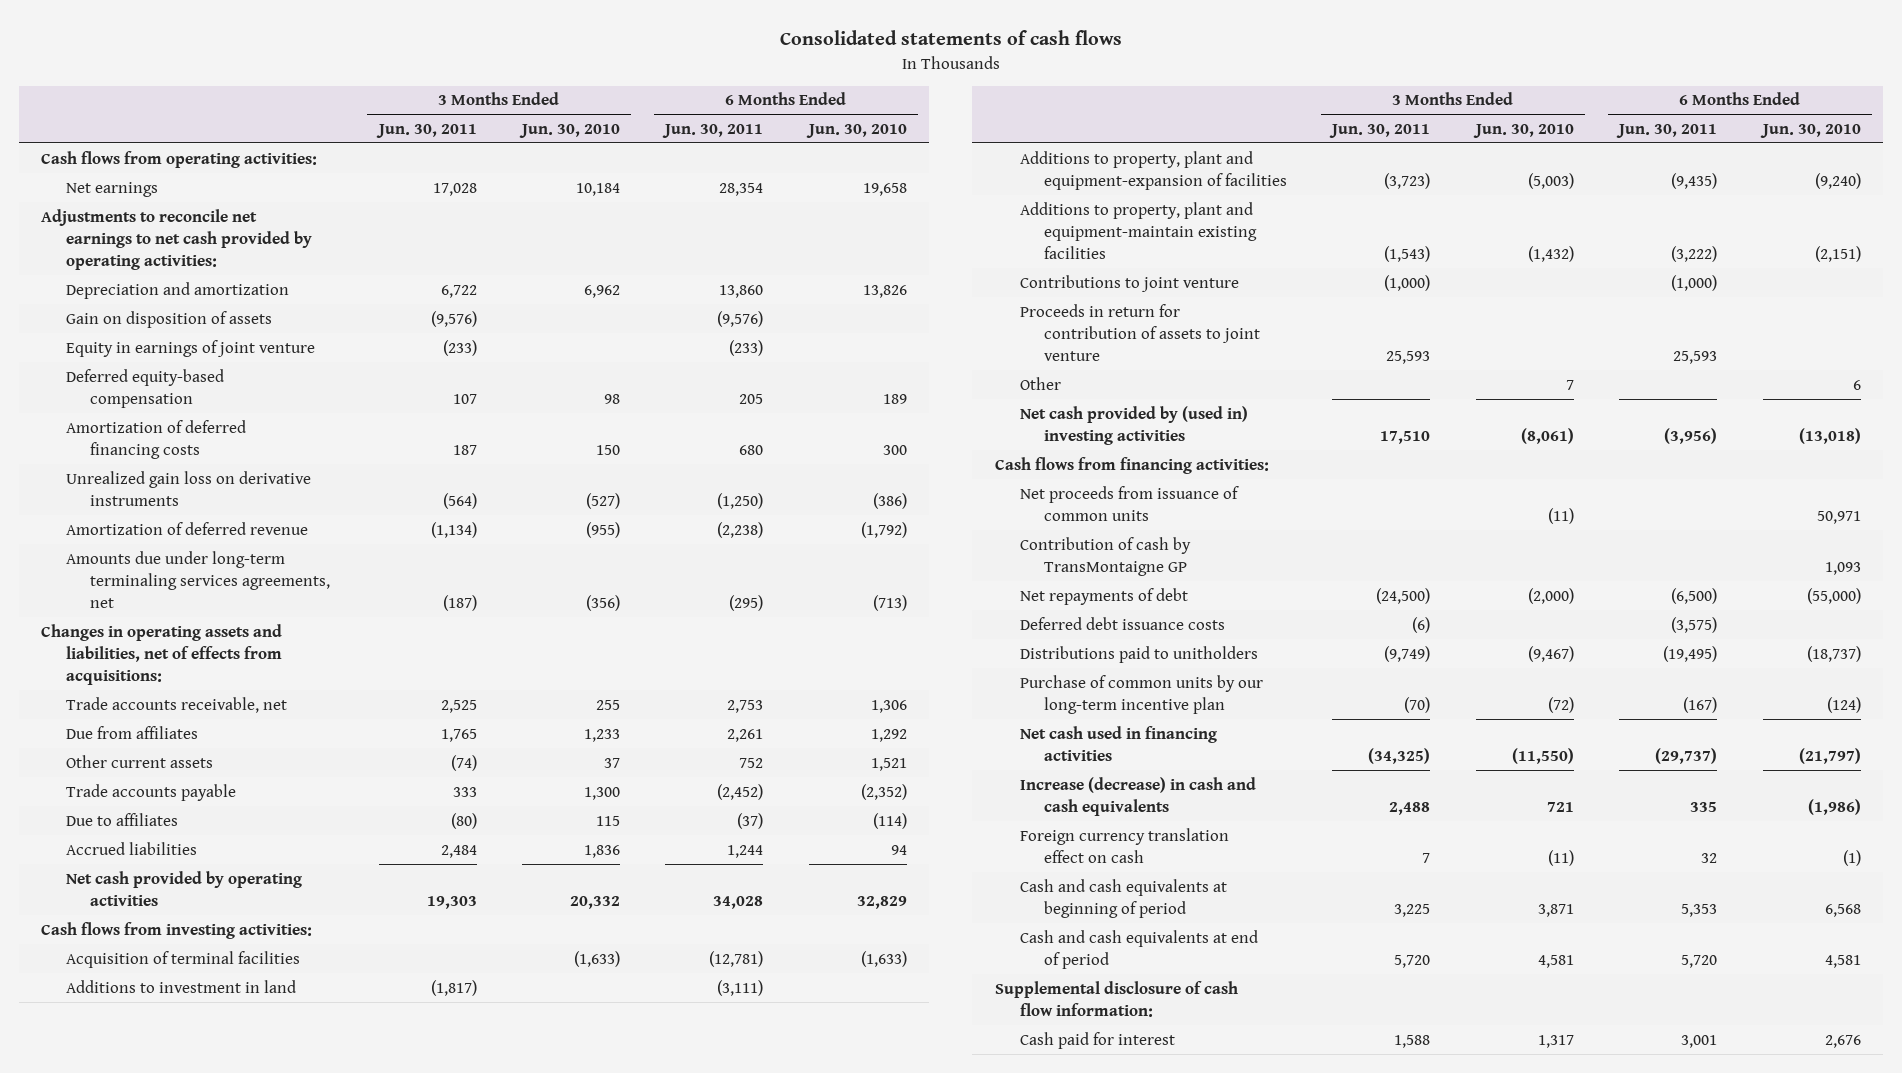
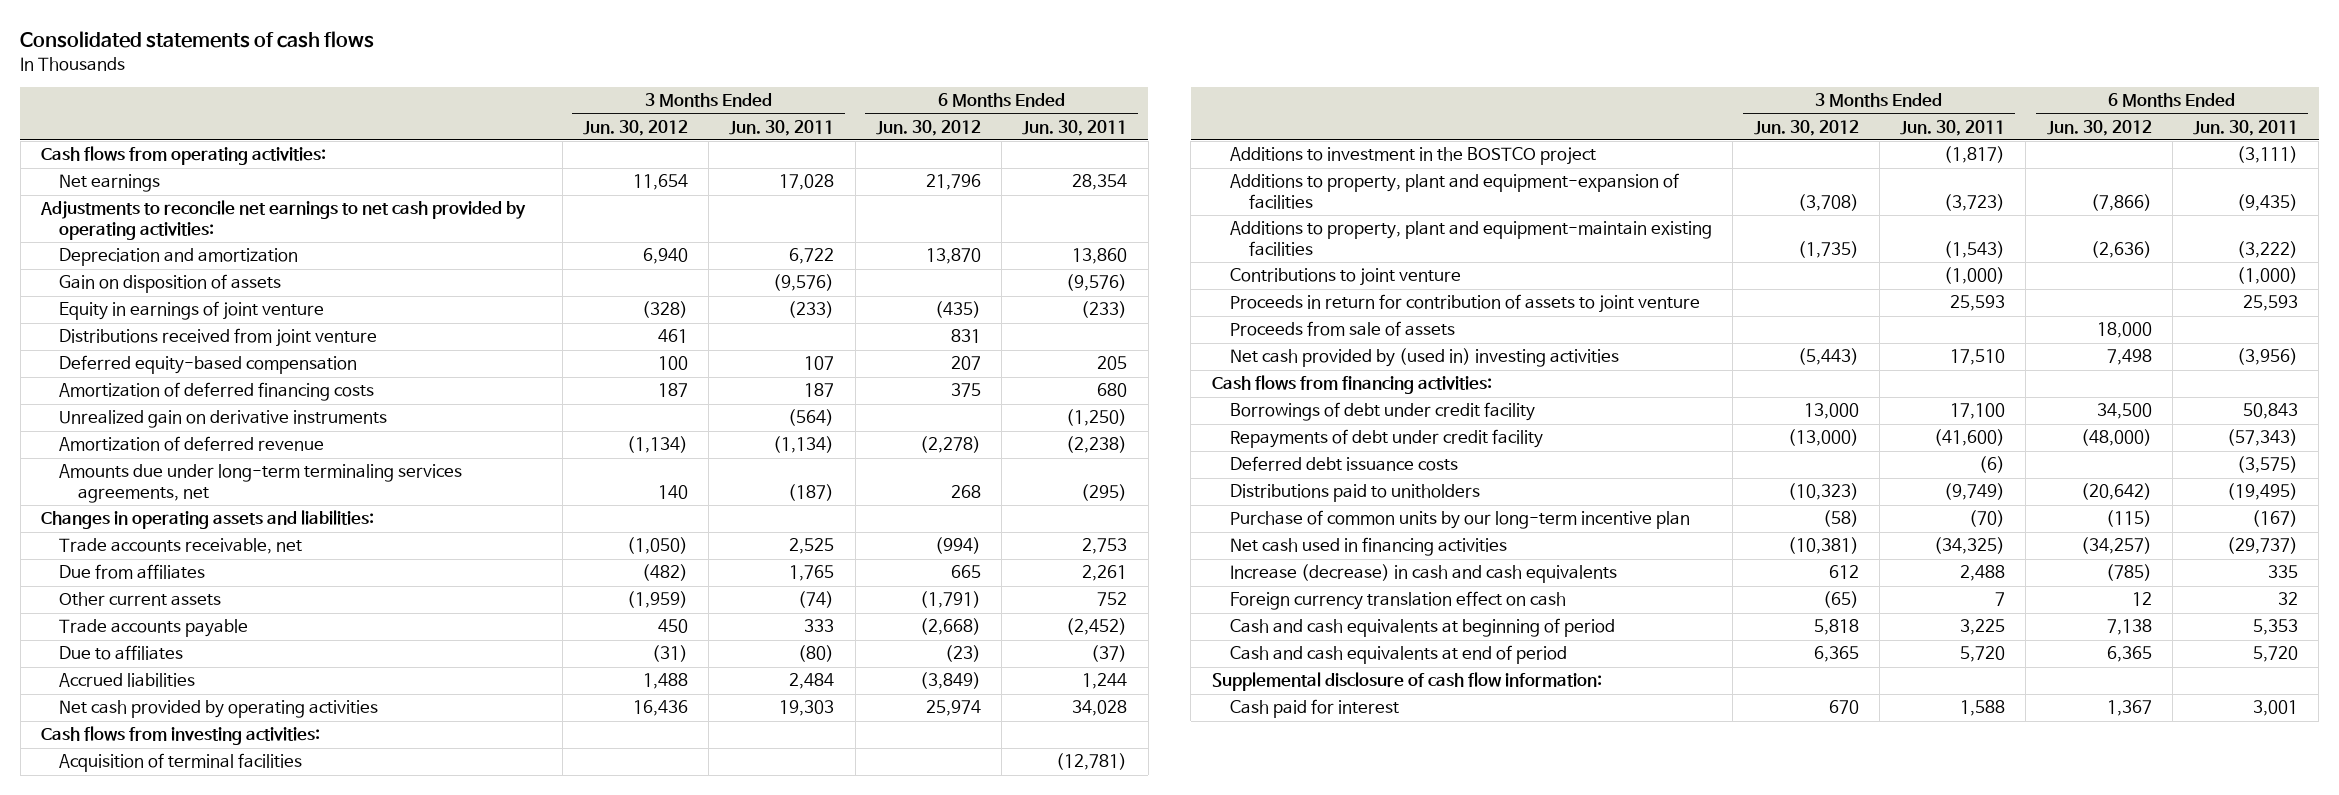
[519,124,621,139] Jun. 30, 2010 -> none
[805,124,907,139] Jun. 30, 2010 -> none
none -> [582,119,688,136] Jun. 30, 2012
none -> [875,119,981,136] Jun. 30, 2012
none -> [59,328,378,348] Distributions received from joint venture
[65,470,311,506] Unrealized gain loss on derivative instruments -> [59,410,388,429] Unrealized gain on derivative instruments
[41,623,283,685] Changes in operating assets and liabilities, net of effects from acquisitions: -> [40,510,374,530] Changes in operating assets and liabilities:
[65,979,296,993] Additions to investment in land -> [1230,147,1597,166] Additions to investment in the BOSTCO project
[1019,376,1061,390] Other -> none
none -> [1230,321,1456,337] Proceeds from sale of assets
[1019,485,1239,521] Net proceeds from issuance of common units -> none
[1019,536,1191,576] Contribution of cash by TransMontaigne GP -> none
[1019,587,1188,605] Net repayments of debt -> none
none -> [1230,402,1536,422] Borrowings of debt under credit facility
none -> [1230,429,1544,449] Repayments of debt under credit facility

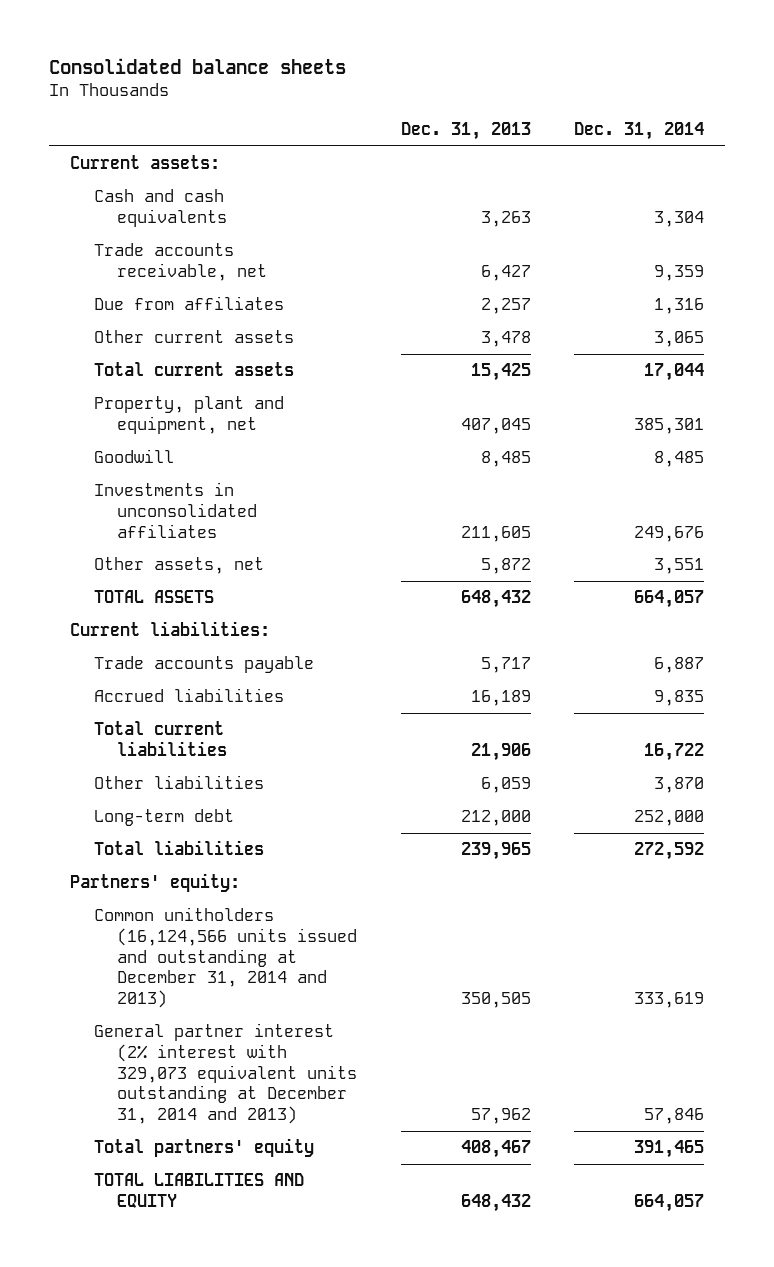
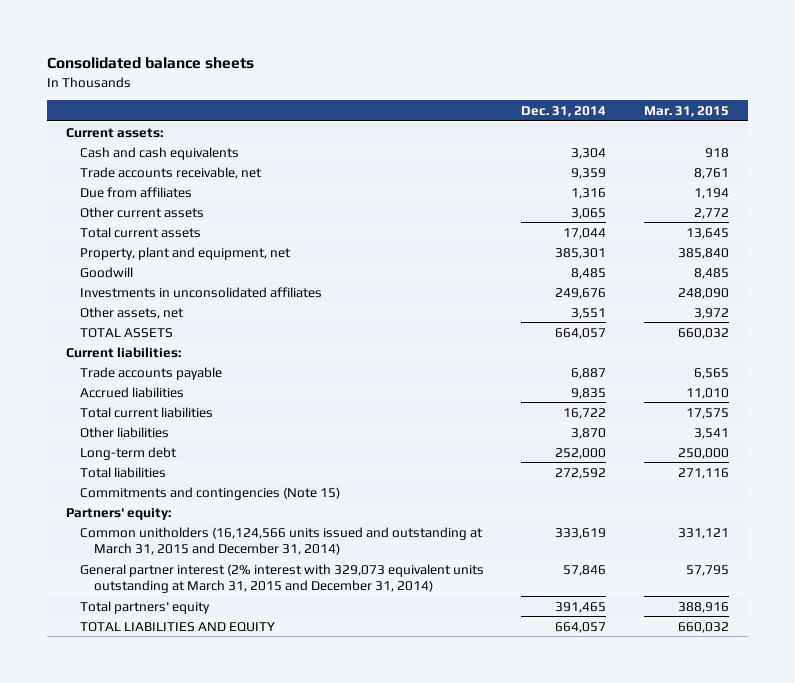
[400,122,531,141] Dec. 31, 2013 -> none
none -> [643,105,729,117] Mar. 31, 2015
none -> [79,486,340,500] Commitments and contingencies (Note 15)
[93,907,358,1008] Common unitholders (16,124,566 units issued and outstanding at December 31, 2014 and 2013) -> [79,526,483,556] Common unitholders (16,124,566 units issued and outstanding at March 31, 2015 and December 31, 2014)
[93,1023,358,1124] General partner interest (2% interest with 329,073 equivalent units outstanding at December 31, 2014 and 2013) -> [79,563,484,594] General partner interest (2% interest with 329,073 equivalent units outstanding at March 31, 2015 and December 31, 2014)

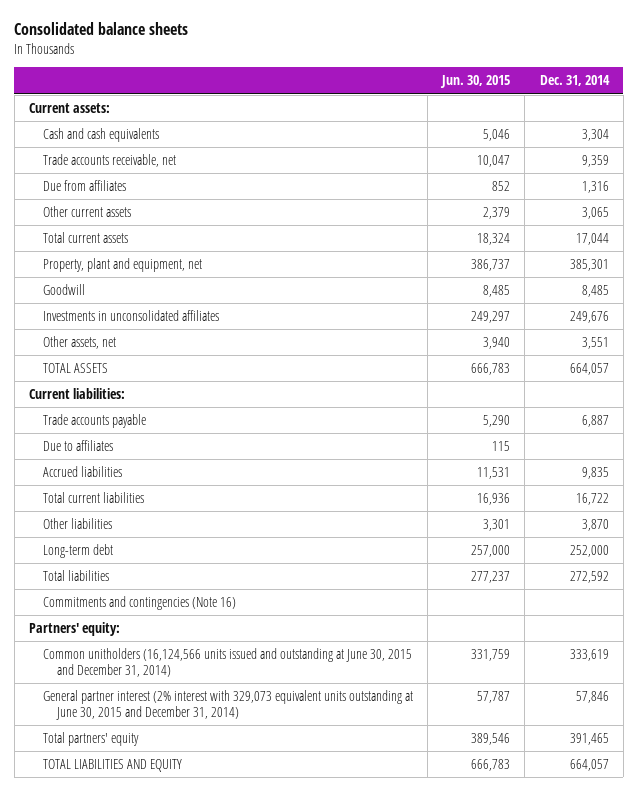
[643,105,729,117] Mar. 31, 2015 -> none
none -> [440,75,511,89] Jun. 30, 2015
none -> [42,440,113,452] Due to affiliates
[79,486,340,500] Commitments and contingencies (Note 15) -> [42,596,236,611] Commitments and contingencies (Note 16)
[79,526,483,556] Common unitholders (16,124,566 units issued and outstanding at March 31, 2015 and December 31, 2014) -> [42,648,412,677] Common unitholders (16,124,566 units issued and outstanding at June 30, 2015 and December 31, 2014)
[79,563,484,594] General partner interest (2% interest with 329,073 equivalent units outstanding at March 31, 2015 and December 31, 2014) -> [42,690,413,720] General partner interest (2% interest with 329,073 equivalent units outstanding at June 30, 2015 and December 31, 2014)

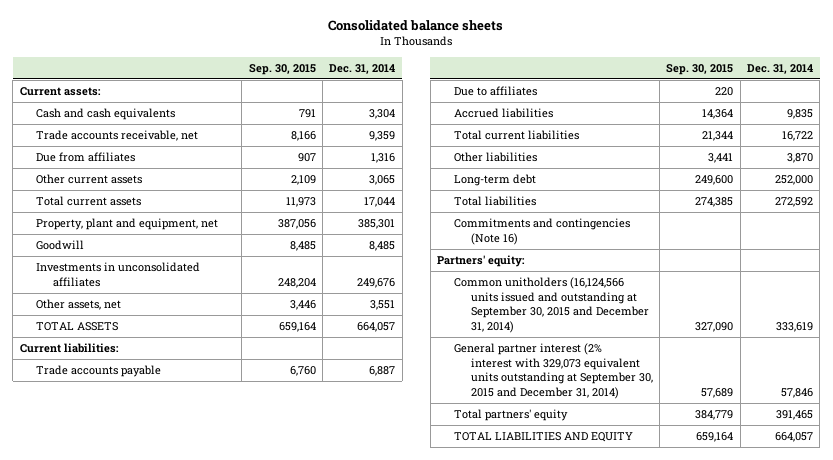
[440,75,511,89] Jun. 30, 2015 -> none
none -> [248,63,316,75] Sep. 30, 2015
[42,648,412,677] Common unitholders (16,124,566 units issued and outstanding at June 30, 2015 and December 31, 2014) -> [453,277,649,333] Common unitholders (16,124,566 units issued and outstanding at September 30, 2015 and December 31, 2014)
[42,690,413,720] General partner interest (2% interest with 329,073 equivalent units outstanding at June 30, 2015 and December 31, 2014) -> [453,343,653,399] General partner interest (2% interest with 329,073 equivalent units outstanding at September 30, 2015 and December 31, 2014)

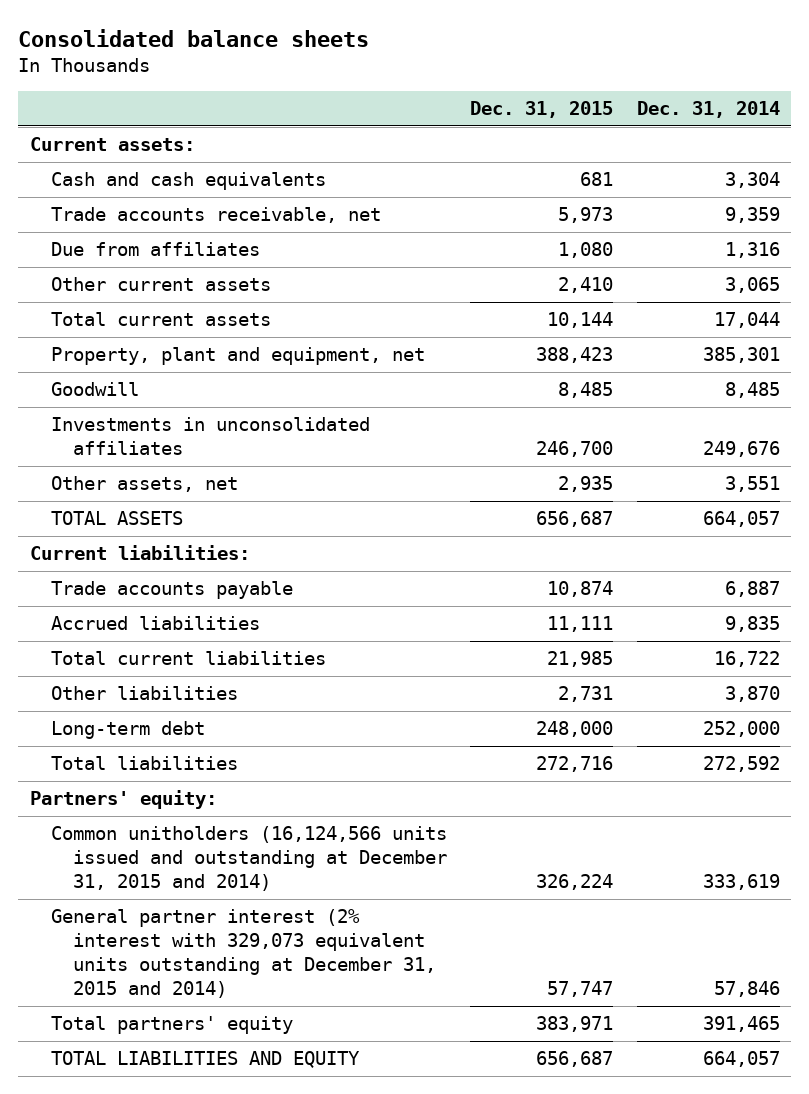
[248,63,316,75] Sep. 30, 2015 -> none
none -> [470,101,614,119] Dec. 31, 2015
[453,86,537,97] Due to affiliates -> none
[453,218,630,245] Commitments and contingencies (Note 16) -> none
[453,277,649,333] Common unitholders (16,124,566 units issued and outstanding at September 30, 2015 and December 31, 2014) -> [51,826,448,892] Common unitholders (16,124,566 units issued and outstanding at December 31, 2015 and 2014)
[453,343,653,399] General partner interest (2% interest with 329,073 equivalent units outstanding at September 30, 2015 and December 31, 2014) -> [51,909,436,999] General partner interest (2% interest with 329,073 equivalent units outstanding at December 31, 2015 and 2014)

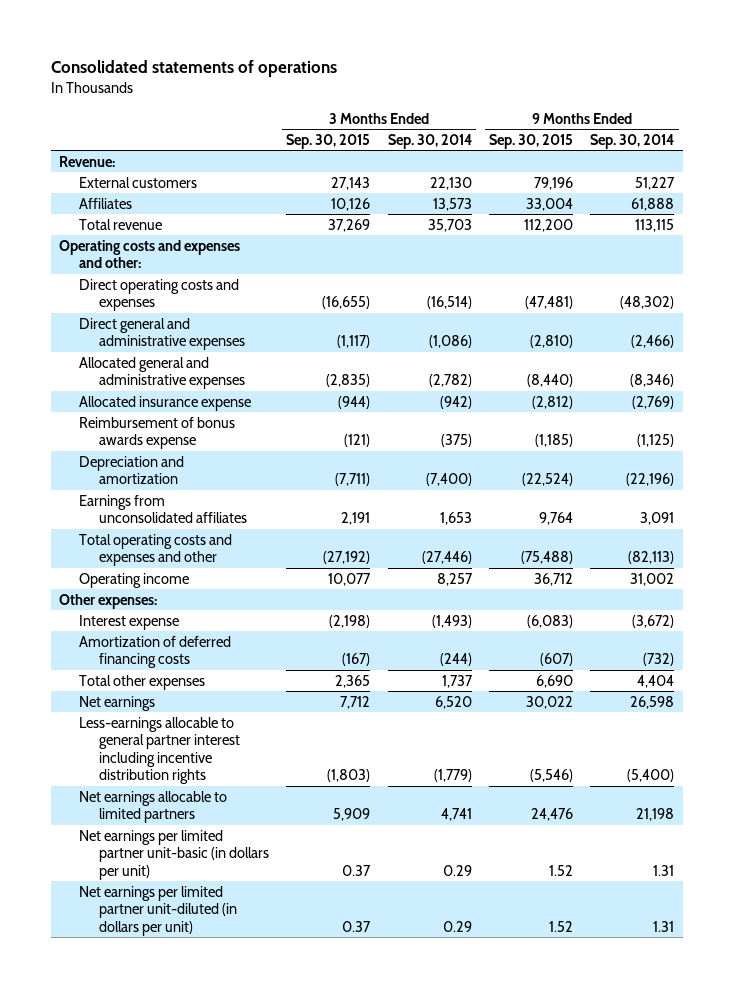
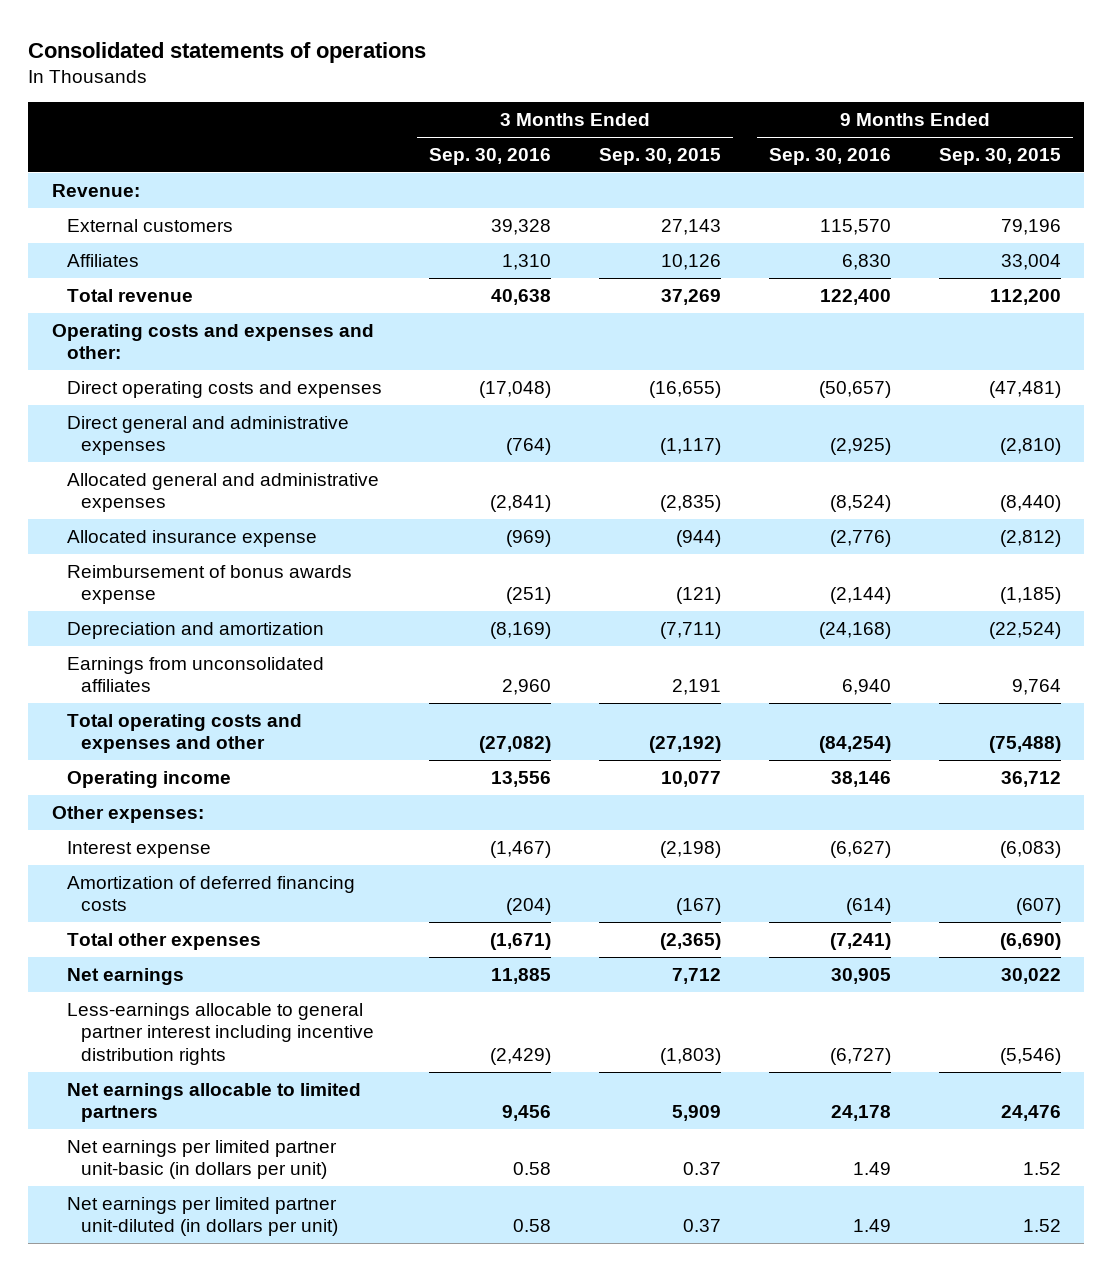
[387,133,472,149] Sep. 30, 2014 -> none
[590,133,675,149] Sep. 30, 2014 -> none
none -> [429,147,552,165] Sep. 30, 2016
none -> [768,147,891,165] Sep. 30, 2016
[335,674,371,688] 2,365 -> [660,932,722,950] (2,365)
[535,674,573,688] 6,690 -> [999,932,1061,950] (6,690)

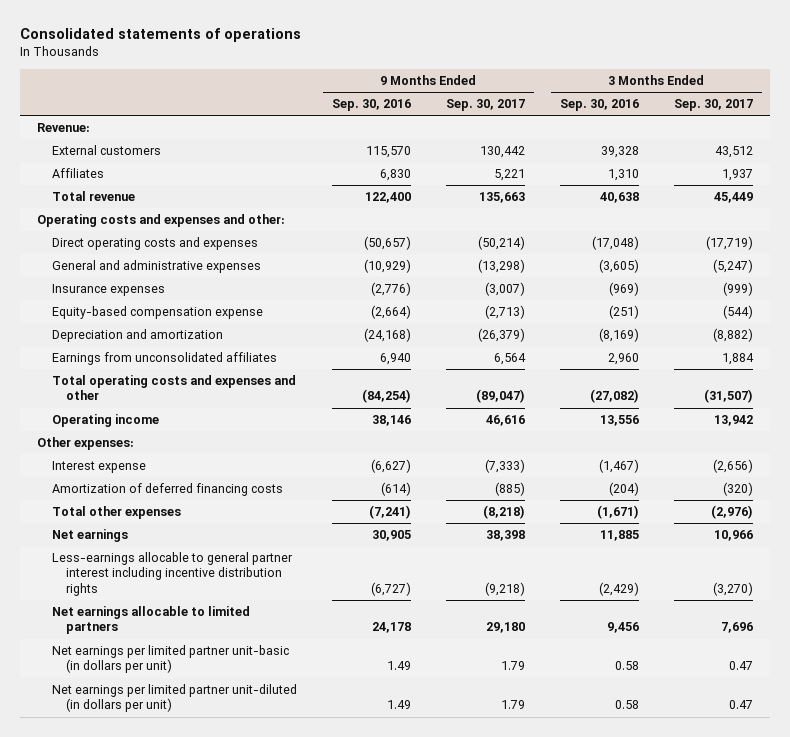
[599,147,722,165] Sep. 30, 2015 -> none
[938,147,1061,165] Sep. 30, 2015 -> none
none -> [445,99,525,112] Sep. 30, 2017
none -> [673,99,753,112] Sep. 30, 2017
[66,472,379,513] Allocated general and administrative expenses -> none
[66,564,352,605] Reimbursement of bonus awards expense -> none
[66,415,349,456] Direct general and administrative expenses -> [51,260,261,274] General and administrative expenses
[506,438,552,456] (764) -> [598,259,639,274] (3,605)
[829,438,891,456] (2,925) -> [363,259,411,274] (10,929)
[66,529,317,547] Allocated insurance expense -> [51,284,165,297] Insurance expenses
none -> [51,306,263,320] Equity-based compensation expense

